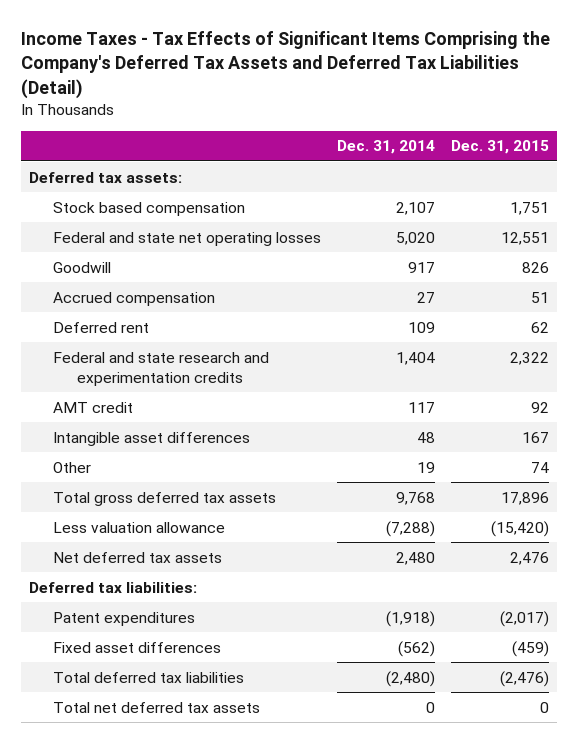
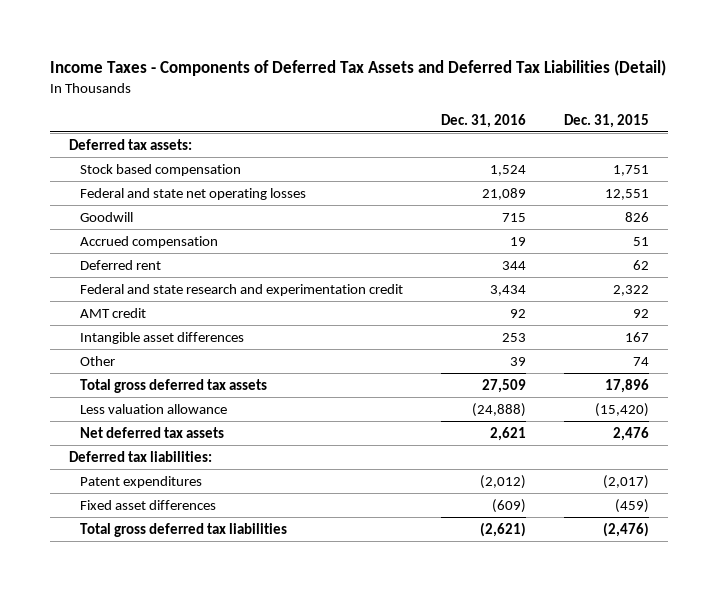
[20,30,550,99] Income Taxes - Tax Effects of Significant Items Comprising the Company's Deferred Tax Assets and Deferred Tax Liabilities (Detail) -> [49,60,666,77] Income Taxes - Components of Deferred Tax Assets and Deferred Tax Liabilities (Detail)
[336,140,435,155] Dec. 31, 2014 -> none
none -> [441,113,527,128] Dec. 31, 2016
[52,351,269,386] Federal and state research and experimentation credits -> [80,283,404,296] Federal and state research and experimentation credit
[52,701,260,713] Total net deferred tax assets -> none
[52,671,244,683] Total deferred tax liabilities -> [80,522,288,537] Total gross deferred tax liabilities

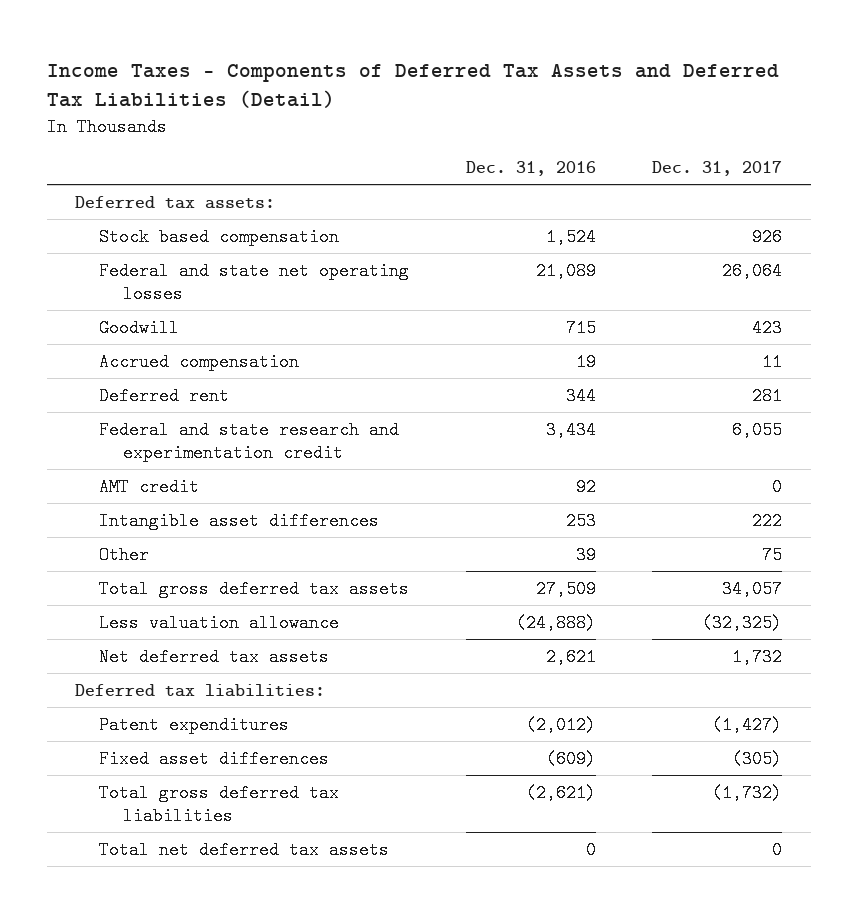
[564,113,650,128] Dec. 31, 2015 -> none
none -> [652,161,783,177] Dec. 31, 2017
none -> [99,840,390,859] Total net deferred tax assets

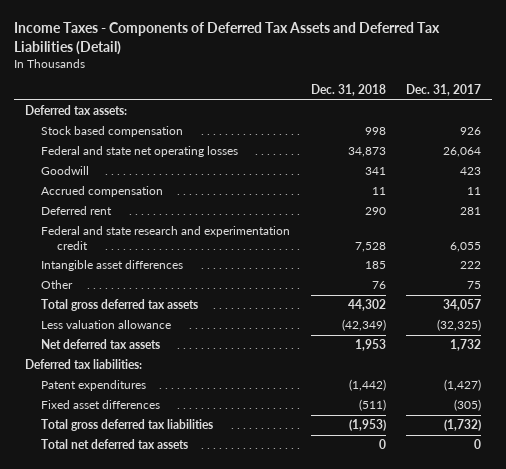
[465,161,596,177] Dec. 31, 2016 -> none
none -> [310,84,386,97] Dec. 31, 2018
[99,477,200,496] AMT credit -> none

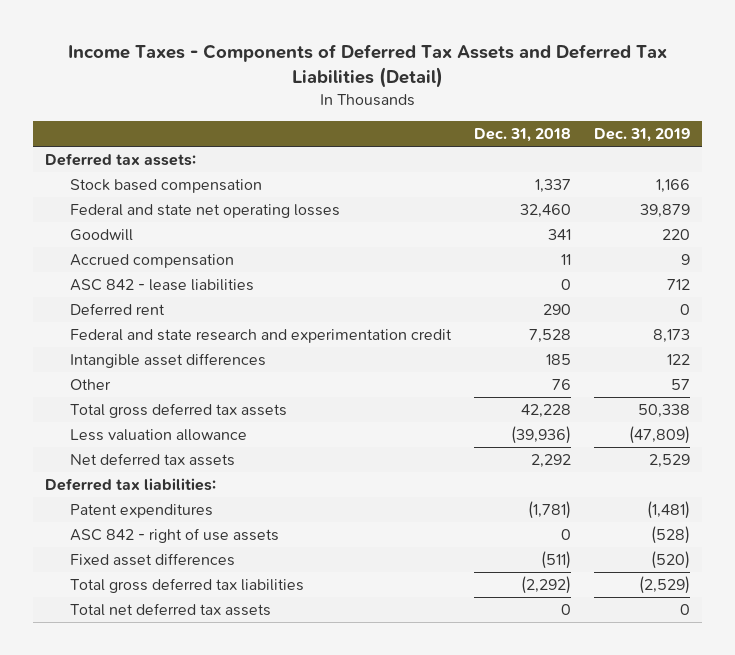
[406,84,482,97] Dec. 31, 2017 -> none
none -> [594,127,691,142] Dec. 31, 2019
[364,127,386,136] 998 -> [534,179,571,194] 1,337
[347,147,386,158] 34,873 -> [519,204,571,219] 32,460
none -> [69,279,254,292] ASC 842 - lease liabilities
[347,299,386,312] 44,302 -> [520,404,571,419] 42,228
[341,319,386,332] (42,349) -> [510,426,571,445] (39,936)
[354,339,386,352] 1,953 -> [530,454,571,469] 2,292
[348,379,386,392] (1,442) -> [527,501,571,520] (1,781)
none -> [69,528,279,544] ASC 842 - right of use assets
[348,419,386,432] (1,953) -> [520,576,571,595] (2,292)

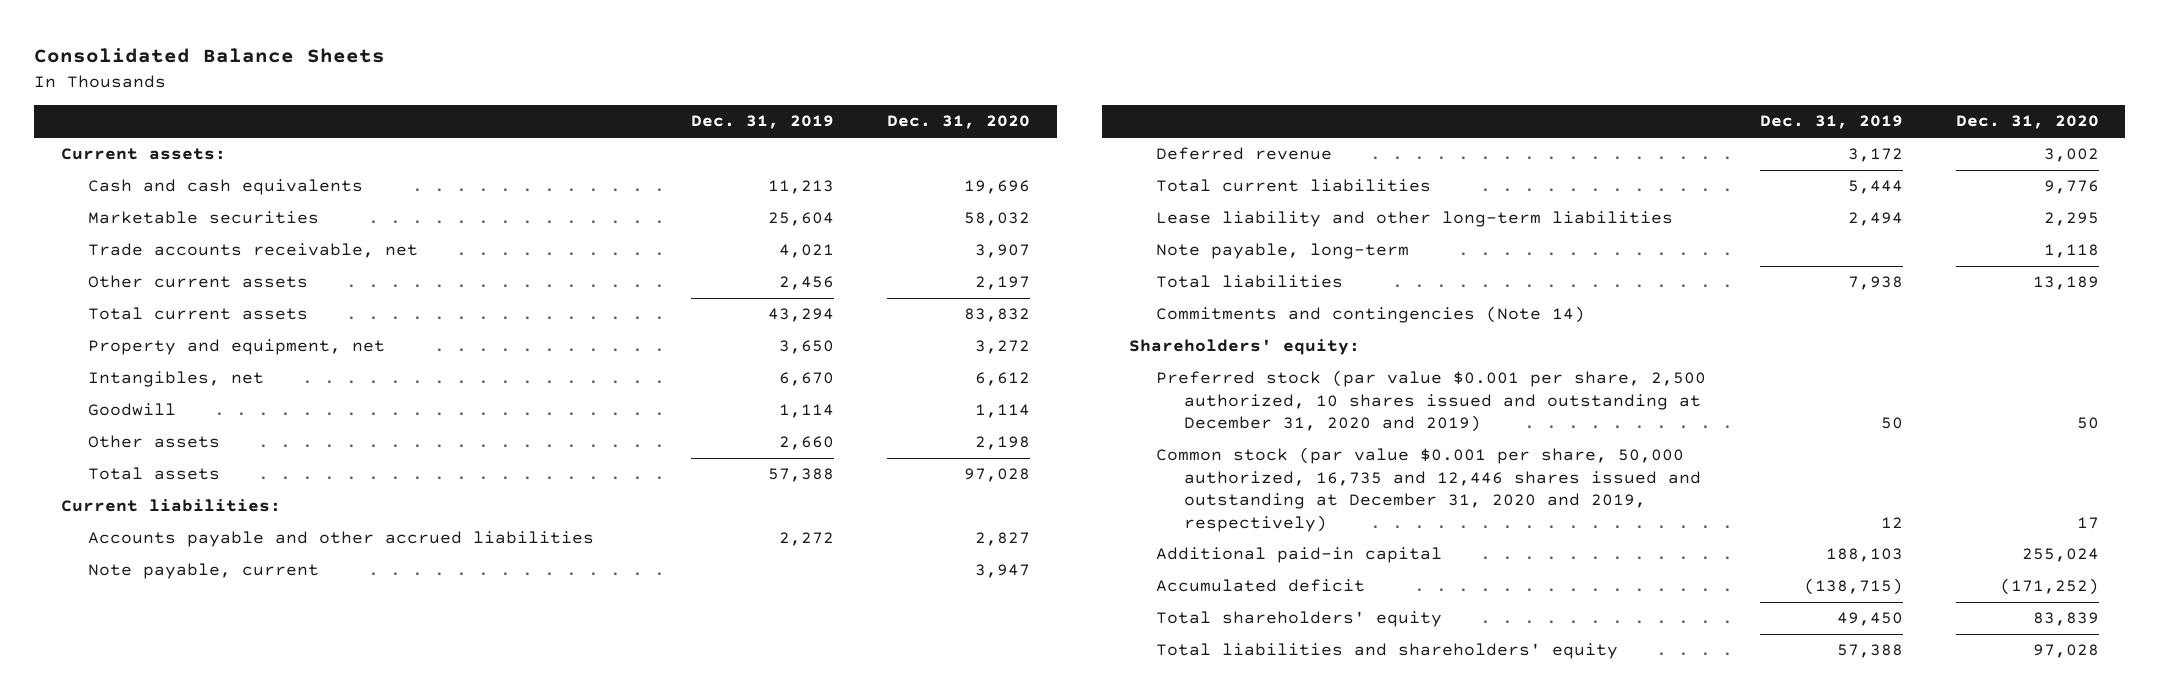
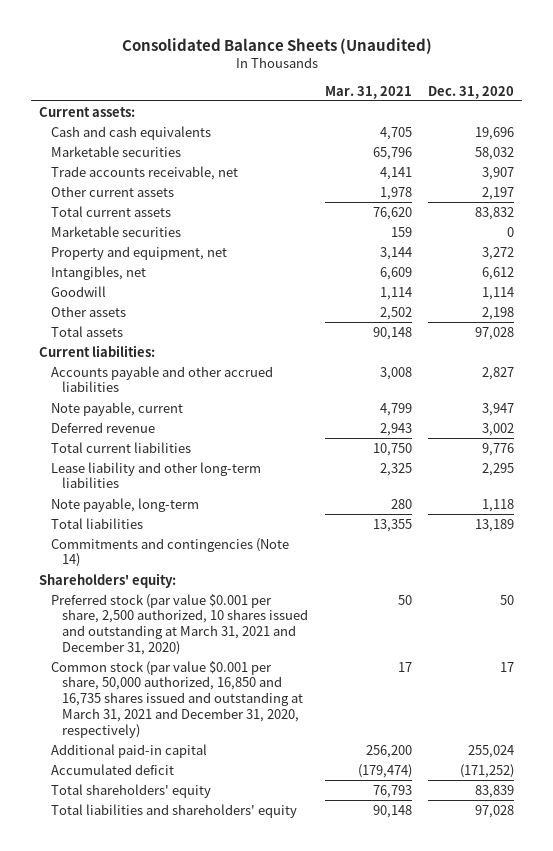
[34,48,386,64] Consolidated Balance Sheets -> [121,37,432,54] Consolidated Balance Sheets (Unaudited)
[691,115,835,130] Dec. 31, 2019 -> none
none -> [324,85,412,99] Mar. 31, 2021
none -> [50,225,181,237] Marketable securities
[1156,370,1707,433] Preferred stock (par value $0.001 per share, 2,500 authorized, 10 shares issued and outstanding at December 31, 2020 and 2019) -> [50,593,308,656] Preferred stock (par value $0.001 per share, 2,500 authorized, 10 shares issued and outstanding at March 31, 2021 and December 31, 2020)
[1156,447,1702,532] Common stock (par value $0.001 per share, 50,000 authorized, 16,735 and 12,446 shares issued and outstanding at December 31, 2020 and 2019, respectively) -> [50,660,303,738] Common stock (par value $0.001 per share, 50,000 authorized, 16,850 and 16,735 shares issued and outstanding at March 31, 2021 and December 31, 2020, respectively)

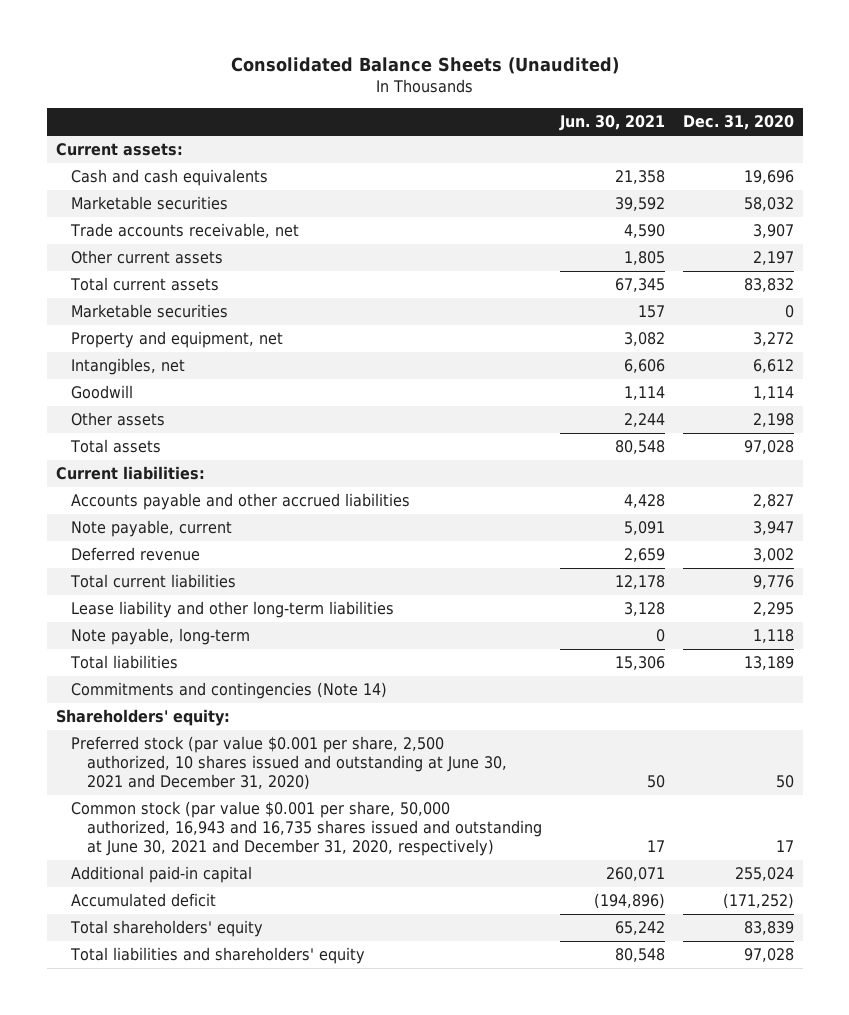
[324,85,412,99] Mar. 31, 2021 -> none
none -> [559,115,666,132] Jun. 30, 2021
[50,593,308,656] Preferred stock (par value $0.001 per share, 2,500 authorized, 10 shares issued and outstanding at March 31, 2021 and December 31, 2020) -> [71,736,508,791] Preferred stock (par value $0.001 per share, 2,500 authorized, 10 shares issued and outstanding at June 30, 2021 and December 31, 2020)
[50,660,303,738] Common stock (par value $0.001 per share, 50,000 authorized, 16,850 and 16,735 shares issued and outstanding at March 31, 2021 and December 31, 2020, respectively) -> [71,801,543,857] Common stock (par value $0.001 per share, 50,000 authorized, 16,943 and 16,735 shares issued and outstanding at June 30, 2021 and December 31, 2020, respectively)

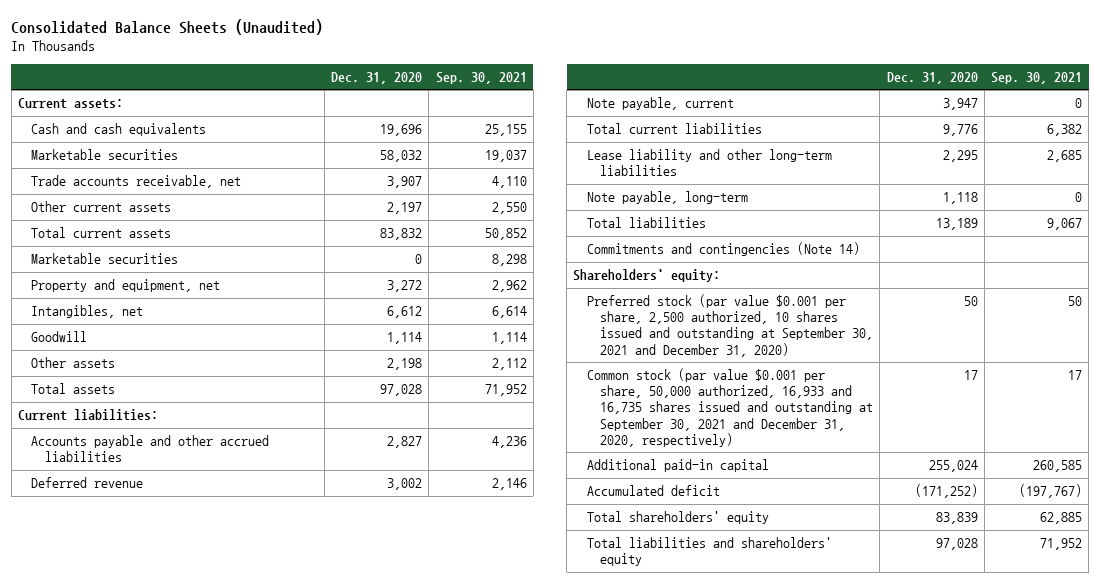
[559,115,666,132] Jun. 30, 2021 -> none
none -> [435,71,527,84] Sep. 30, 2021
[71,520,233,538] Note payable, current -> [586,97,734,111] Note payable, current
[71,736,508,791] Preferred stock (par value $0.001 per share, 2,500 authorized, 10 shares issued and outstanding at June 30, 2021 and December 31, 2020) -> [586,294,874,357] Preferred stock (par value $0.001 per share, 2,500 authorized, 10 shares issued and outstanding at September 30, 2021 and December 31, 2020)
[71,801,543,857] Common stock (par value $0.001 per share, 50,000 authorized, 16,943 and 16,735 shares issued and outstanding at June 30, 2021 and December 31, 2020, respectively) -> [586,368,874,447] Common stock (par value $0.001 per share, 50,000 authorized, 16,933 and 16,735 shares issued and outstanding at September 30, 2021 and December 31, 2020, respectively)

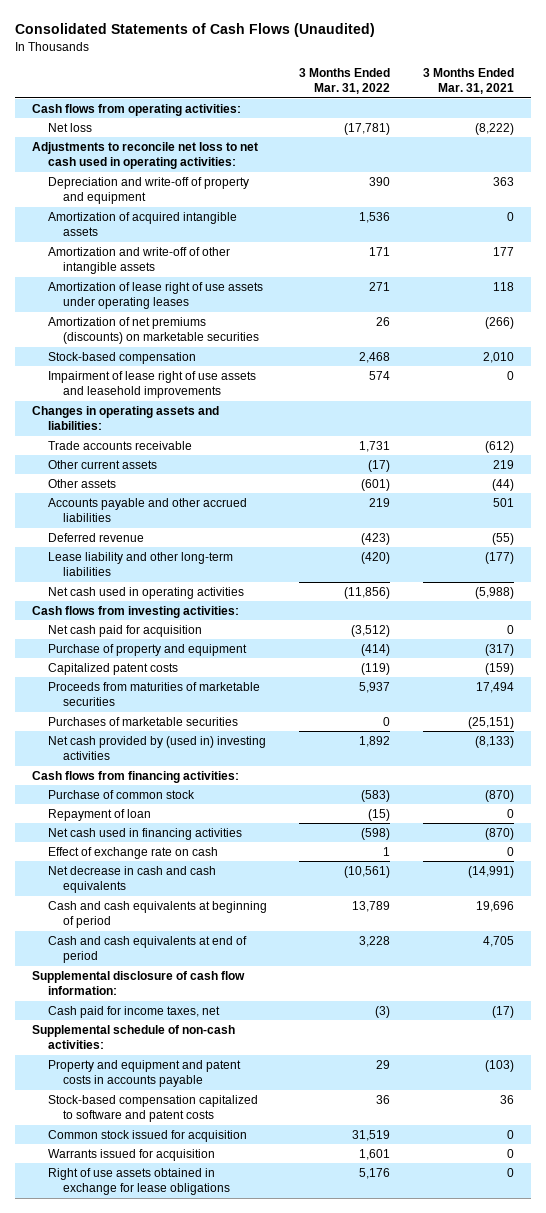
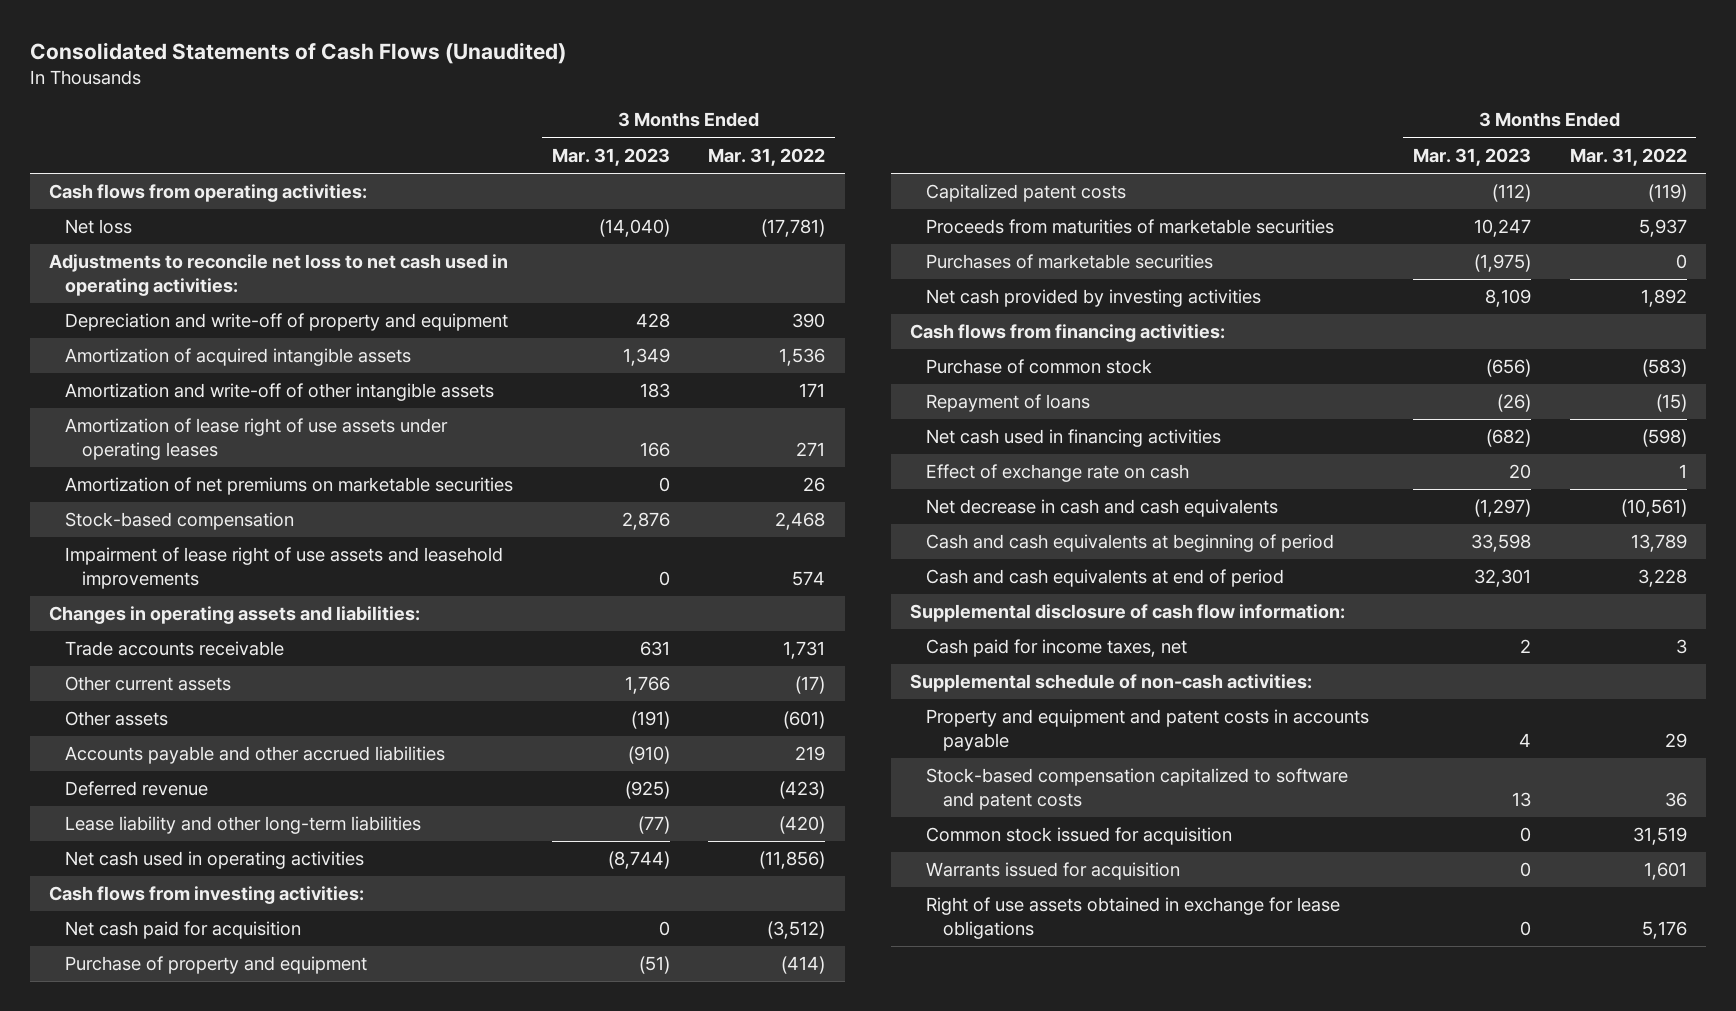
[423,67,515,95] 3 Months Ended Mar. 31, 2021 -> none
none -> [551,147,670,166] Mar. 31, 2023
[47,316,260,345] Amortization of net premiums (discounts) on marketable securities -> [65,477,514,496] Amortization of net premiums on marketable securities
[47,735,266,761] Net cash provided by (used in) investing activities -> [926,289,1262,308] Net cash provided by investing activities
[47,808,151,821] Repayment of loan -> [926,394,1091,413] Repayment of loans
[375,1005,391,1018] (3) -> [1675,639,1687,655] 3

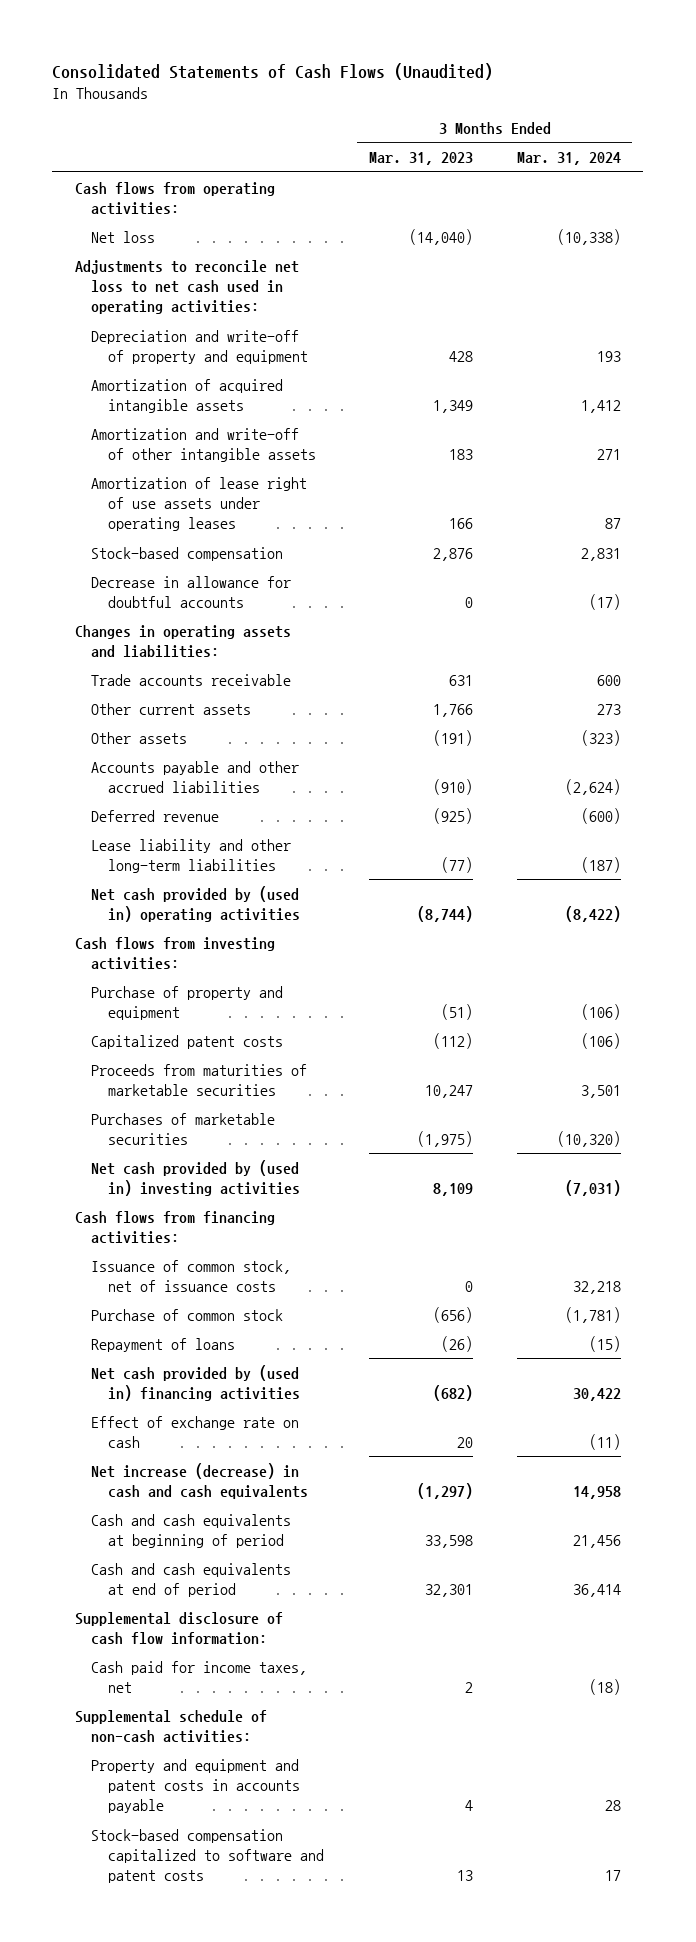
[708,147,826,166] Mar. 31, 2022 -> none
none -> [517,152,622,166] Mar. 31, 2024
[65,477,514,496] Amortization of net premiums on marketable securities -> none
[65,547,504,590] Impairment of lease right of use assets and leasehold improvements -> none
none -> [91,575,292,608] Decrease in allowance for doubtful accounts
[65,851,365,870] Net cash used in operating activities -> [91,885,300,922] Net cash provided by (used in) operating activities
[65,921,302,940] Net cash paid for acquisition -> none
[926,289,1262,308] Net cash provided by investing activities -> [91,1159,300,1196] Net cash provided by (used in) investing activities
none -> [91,1259,292,1292] Issuance of common stock, net of issuance costs
[926,429,1222,448] Net cash used in financing activities -> [91,1364,300,1401] Net cash provided by (used in) financing activities
[926,499,1279,518] Net decrease in cash and cash equivalents -> [91,1462,308,1499] Net increase (decrease) in cash and cash equivalents
[926,827,1233,846] Common stock issued for acquisition -> none
[926,862,1181,881] Warrants issued for acquisition -> none
[926,897,1341,940] Right of use assets obtained in exchange for lease obligations -> none

